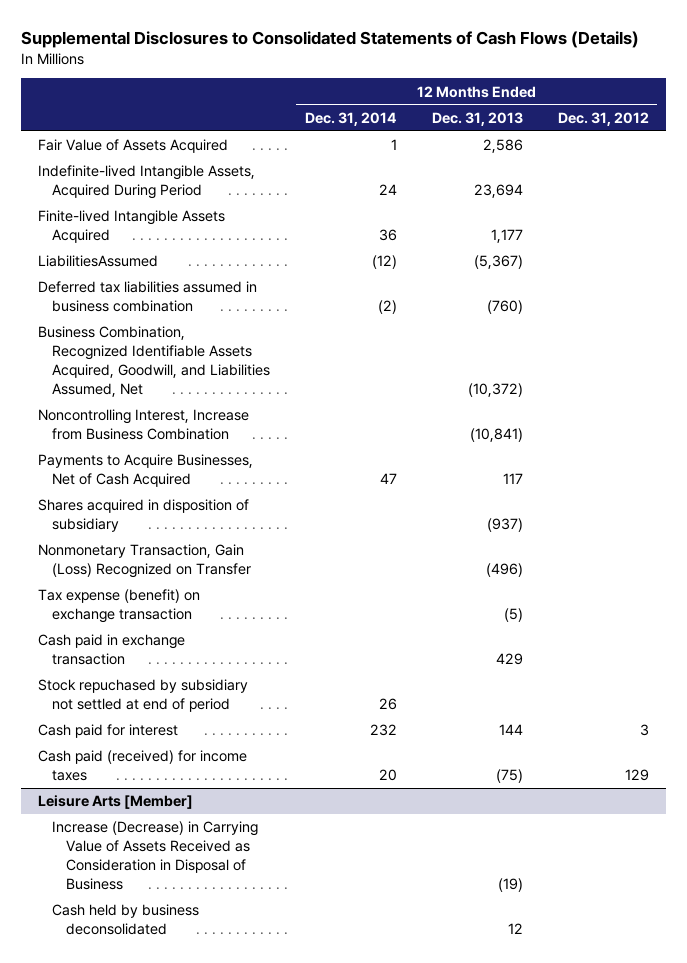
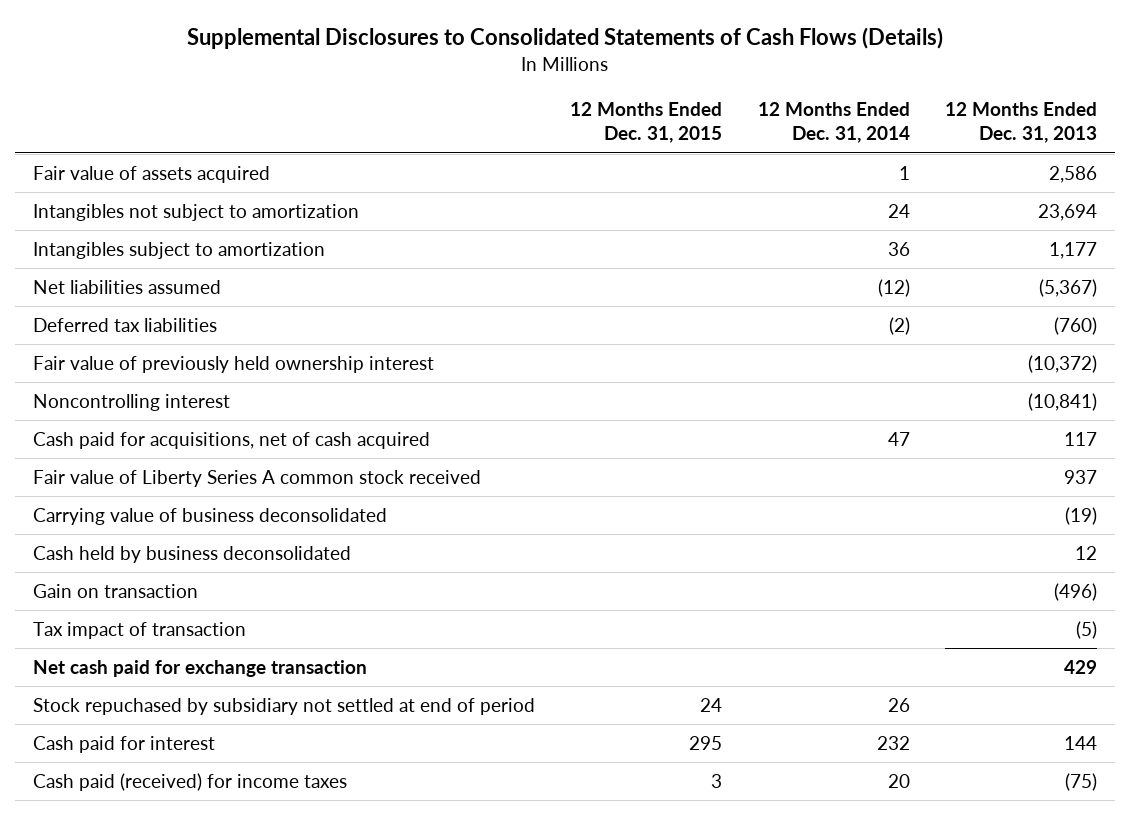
[557,111,649,126] Dec. 31, 2012 -> none
none -> [570,101,723,144] 12 Months Ended Dec. 31, 2015
[38,499,250,533] Shares acquired in disposition of subsidiary -> none
[38,139,229,154] Fair Value of Assets Acquired -> [32,166,270,184] Fair value of assets acquired
[38,165,256,200] Indefinite-lived Intangible Assets, Acquired During Period -> [32,204,359,222] Intangibles not subject to amortization
[38,210,226,244] Finite-lived Intangible Assets Acquired -> [32,242,325,260] Intangibles subject to amortization
[38,255,159,268] LiabilitiesAssumed -> [32,280,221,295] Net liabilities assumed
[38,281,258,313] Deferred tax liabilities assumed in business combination -> [32,318,217,333] Deferred tax liabilities
[38,326,271,397] Business Combination, Recognized Identifiable Assets Acquired, Goodwill, and Liabilities Assumed, Net -> [32,356,434,374] Fair value of previously held ownership interest
[38,409,250,441] Noncontrolling Interest, Increase from Business Combination -> [32,394,230,412] Noncontrolling interest
[38,454,254,488] Payments to Acquire Businesses, Net of Cash Acquired -> [32,432,430,450] Cash paid for acquisitions, net of cash acquired
none -> [32,470,481,488] Fair value of Liberty Series A common stock received
none -> [32,508,387,526] Carrying value of business deconsolidated
none -> [32,546,351,564] Cash held by business deconsolidated
[38,544,252,579] Nonmonetary Transaction, Gain (Loss) Recognized on Transfer -> [32,584,198,599] Gain on transaction
[38,589,201,624] Tax expense (benefit) on exchange transaction -> [32,622,246,640] Tax impact of transaction
[38,634,186,666] Cash paid in exchange transaction -> [32,660,367,678] Net cash paid for exchange transaction
[38,795,194,810] Leisure Arts [Member] -> none
[52,821,259,890] Increase (Decrease) in Carrying Value of Assets Received as Consideration in Disposal of Business -> none
[52,904,200,936] Cash held by business deconsolidated -> none

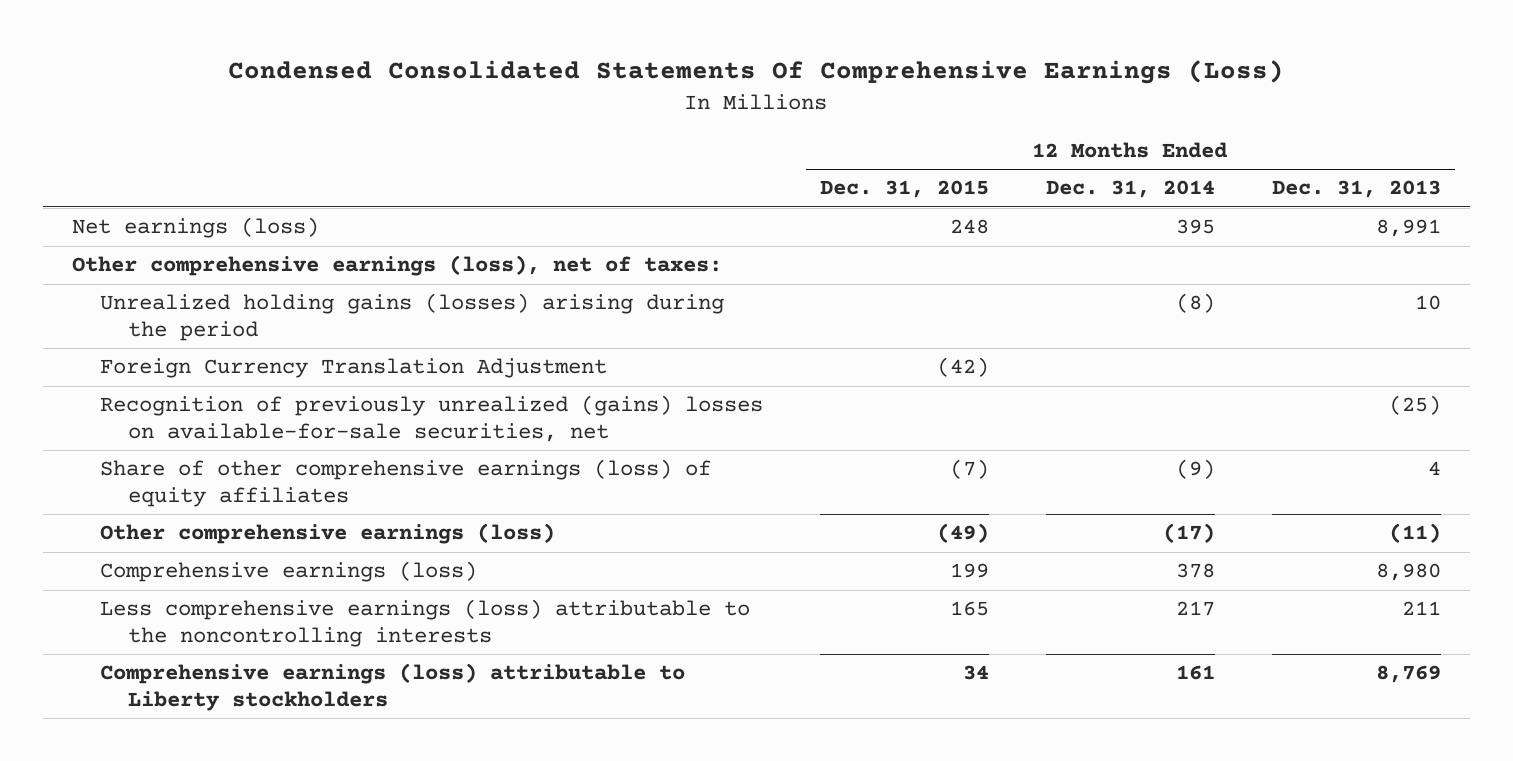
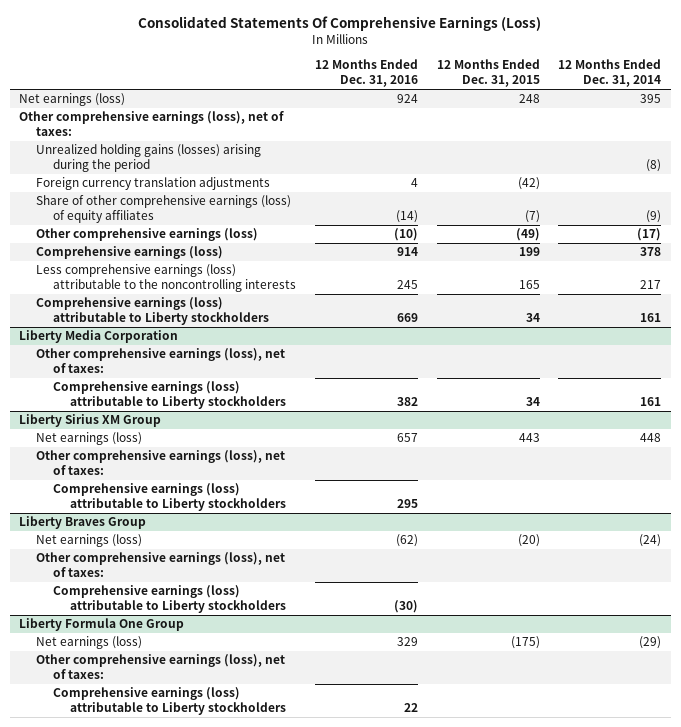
[228,60,1285,85] Condensed Consolidated Statements Of Comprehensive Earnings (Loss) -> [138,16,542,32] Consolidated Statements Of Comprehensive Earnings (Loss)
[1272,180,1442,199] Dec. 31, 2013 -> none
none -> [314,59,418,88] 12 Months Ended Dec. 31, 2016
[99,395,763,442] Recognition of previously unrealized (gains) losses on available-for-sale securities, net -> none
[99,358,607,379] Foreign Currency Translation Adjustment -> [36,177,271,191] Foreign currency translation adjustments
none -> [19,330,179,344] Liberty Media Corporation
none -> [36,348,286,374] Other comprehensive earnings (loss), net of taxes:
none -> [53,381,287,410] Comprehensive earnings (loss) attributable to Liberty stockholders
none -> [19,414,162,428] Liberty Sirius XM Group
none -> [36,432,143,446] Net earnings (loss)
none -> [36,450,286,476] Other comprehensive earnings (loss), net of taxes:
none -> [53,483,287,512] Comprehensive earnings (loss) attributable to Liberty stockholders
none -> [19,516,147,530] Liberty Braves Group
none -> [36,534,143,548] Net earnings (loss)
none -> [36,552,286,578] Other comprehensive earnings (loss), net of taxes:
none -> [53,585,287,614] Comprehensive earnings (loss) attributable to Liberty stockholders
none -> [19,618,185,632] Liberty Formula One Group
none -> [36,636,143,650] Net earnings (loss)
none -> [36,654,286,680] Other comprehensive earnings (loss), net of taxes:
none -> [53,687,287,716] Comprehensive earnings (loss) attributable to Liberty stockholders

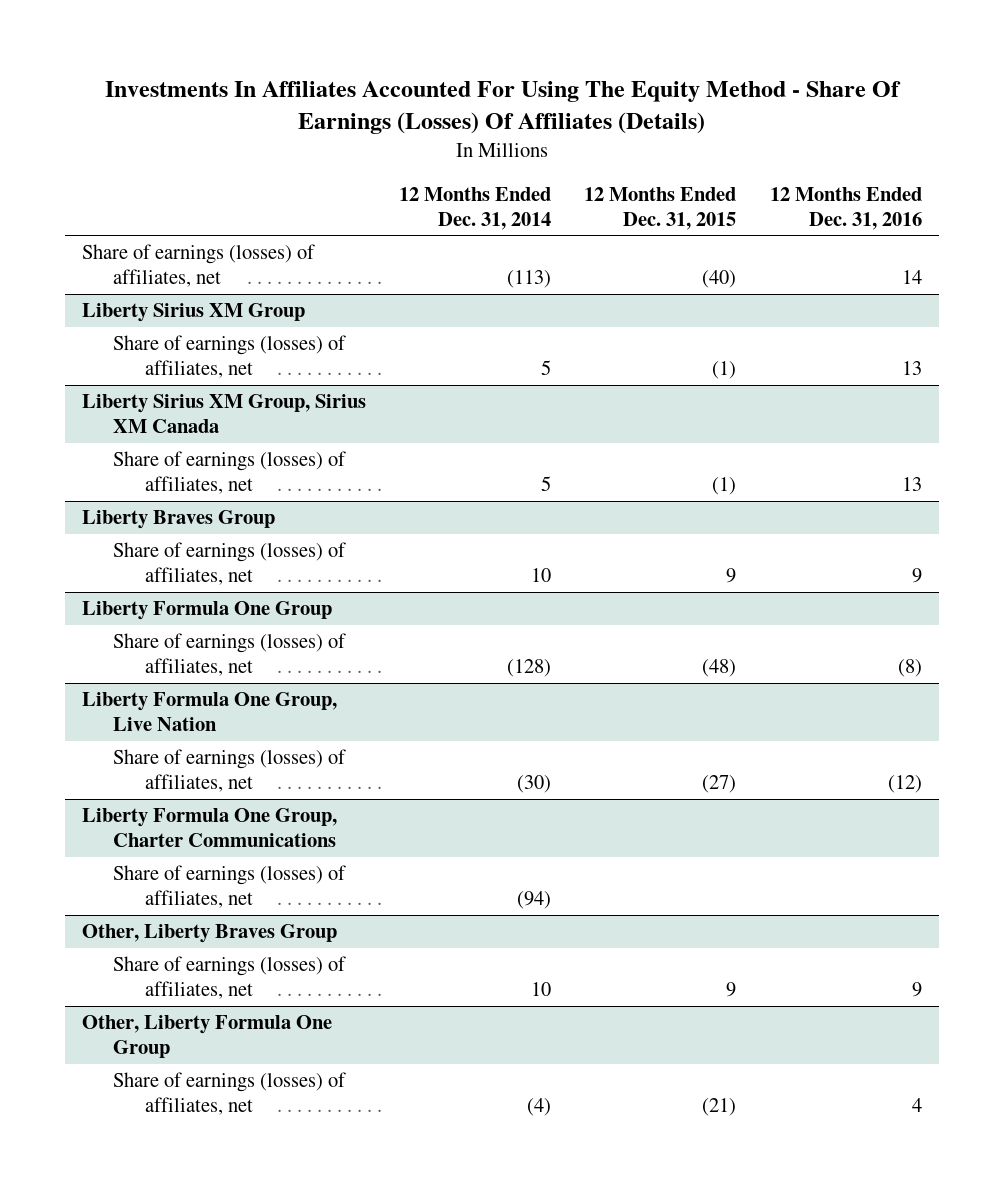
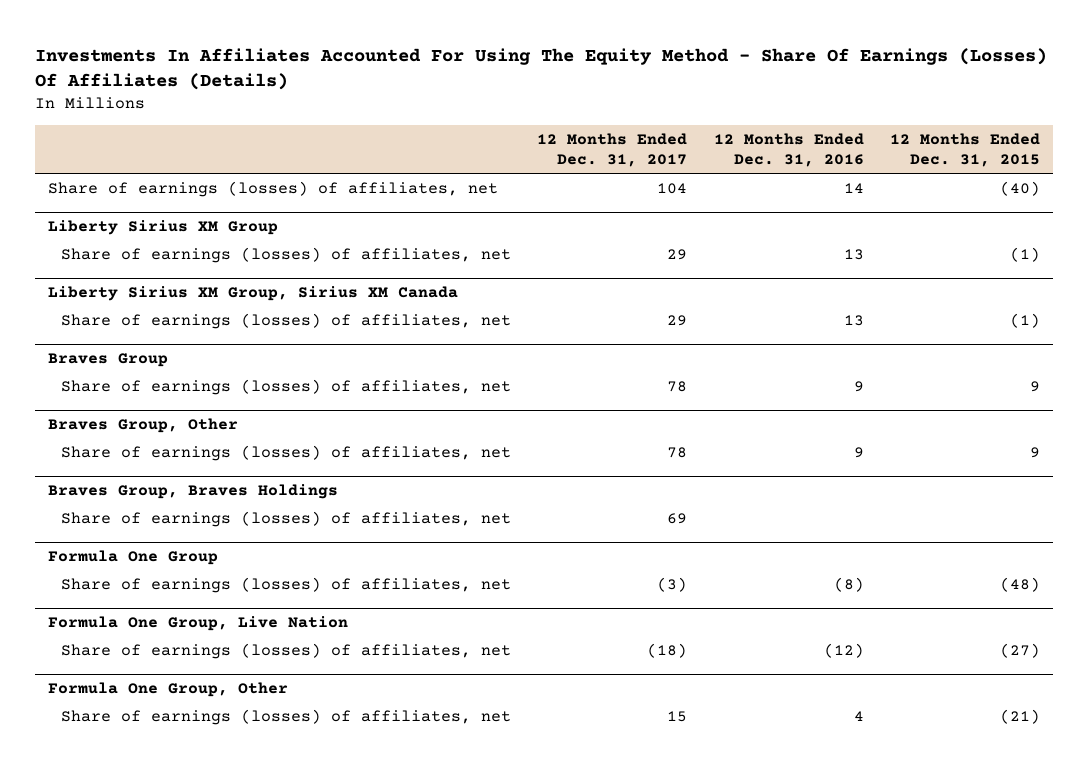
[398,187,551,230] 12 Months Ended Dec. 31, 2014 -> none
none -> [537,132,688,167] 12 Months Ended Dec. 31, 2017
[81,510,275,530] Liberty Braves Group -> [48,352,169,367] Braves Group
none -> [48,417,239,433] Braves Group, Other
none -> [60,444,511,461] Share of earnings (losses) of affiliates, net
none -> [48,483,339,499] Braves Group, Braves Holdings
none -> [60,510,511,527] Share of earnings (losses) of affiliates, net
[81,601,332,621] Liberty Formula One Group -> [48,549,219,565] Formula One Group
[81,692,337,732] Liberty Formula One Group, Live Nation -> [48,615,349,631] Formula One Group, Live Nation
[81,808,337,848] Liberty Formula One Group, Charter Communications -> none
[113,865,347,909] Share of earnings (losses) of affiliates, net -> none
[81,924,337,944] Other, Liberty Braves Group -> none
[113,956,347,1000] Share of earnings (losses) of affiliates, net -> none
[81,1015,332,1059] Other, Liberty Formula One Group -> [48,681,289,697] Formula One Group, Other

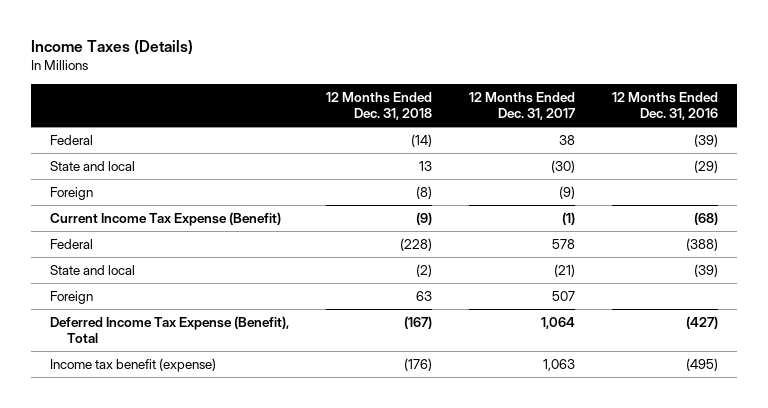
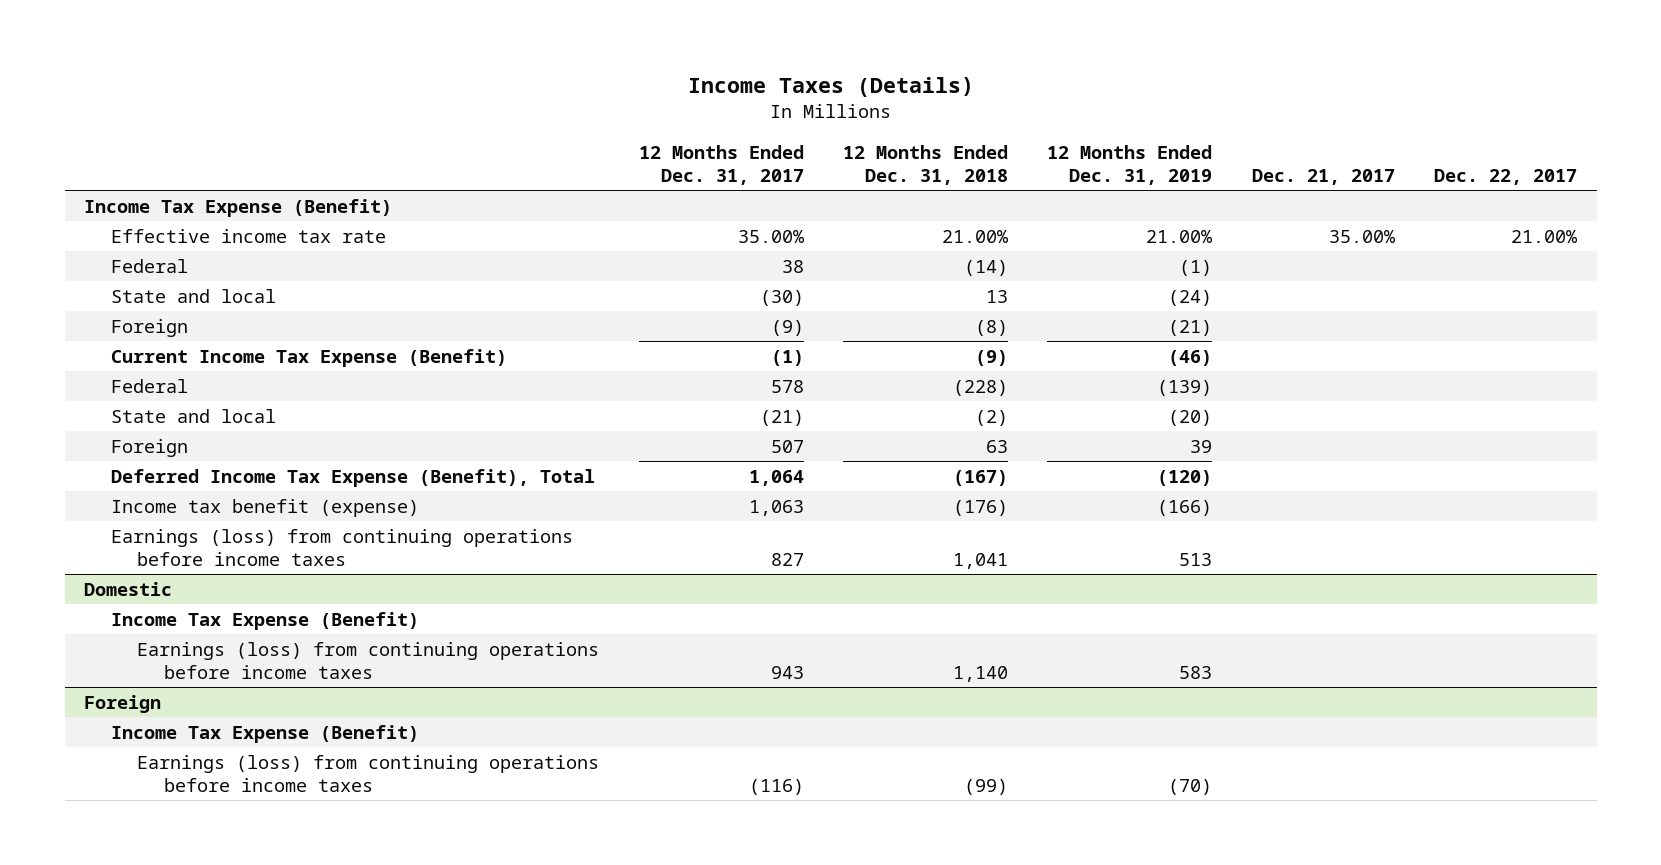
[612,91,719,120] 12 Months Ended Dec. 31, 2016 -> none
none -> [1047,144,1213,185] 12 Months Ended Dec. 31, 2019
none -> [1251,168,1395,185] Dec. 21, 2017
none -> [1434,168,1578,185] Dec. 22, 2017
none -> [84,198,393,217] Income Tax Expense (Benefit)
none -> [110,228,386,243] Effective income tax rate
none -> [110,528,573,566] Earnings (loss) from continuing operations before income taxes
none -> [84,581,173,596] Domestic
none -> [110,611,419,630] Income Tax Expense (Benefit)
none -> [137,641,600,679] Earnings (loss) from continuing operations before income taxes
none -> [84,694,162,713] Foreign
none -> [110,724,419,743] Income Tax Expense (Benefit)
none -> [137,754,600,792] Earnings (loss) from continuing operations before income taxes

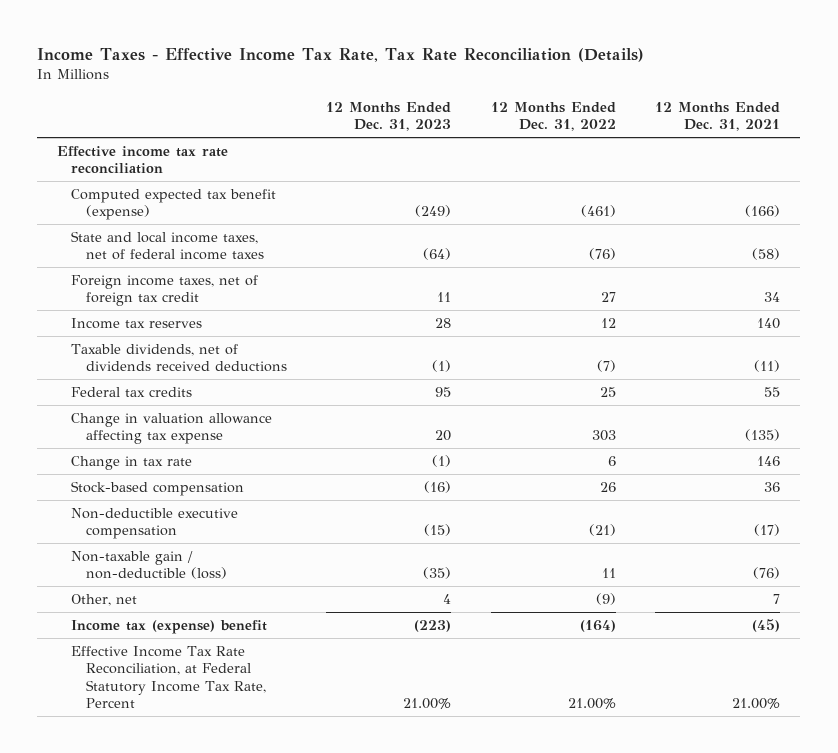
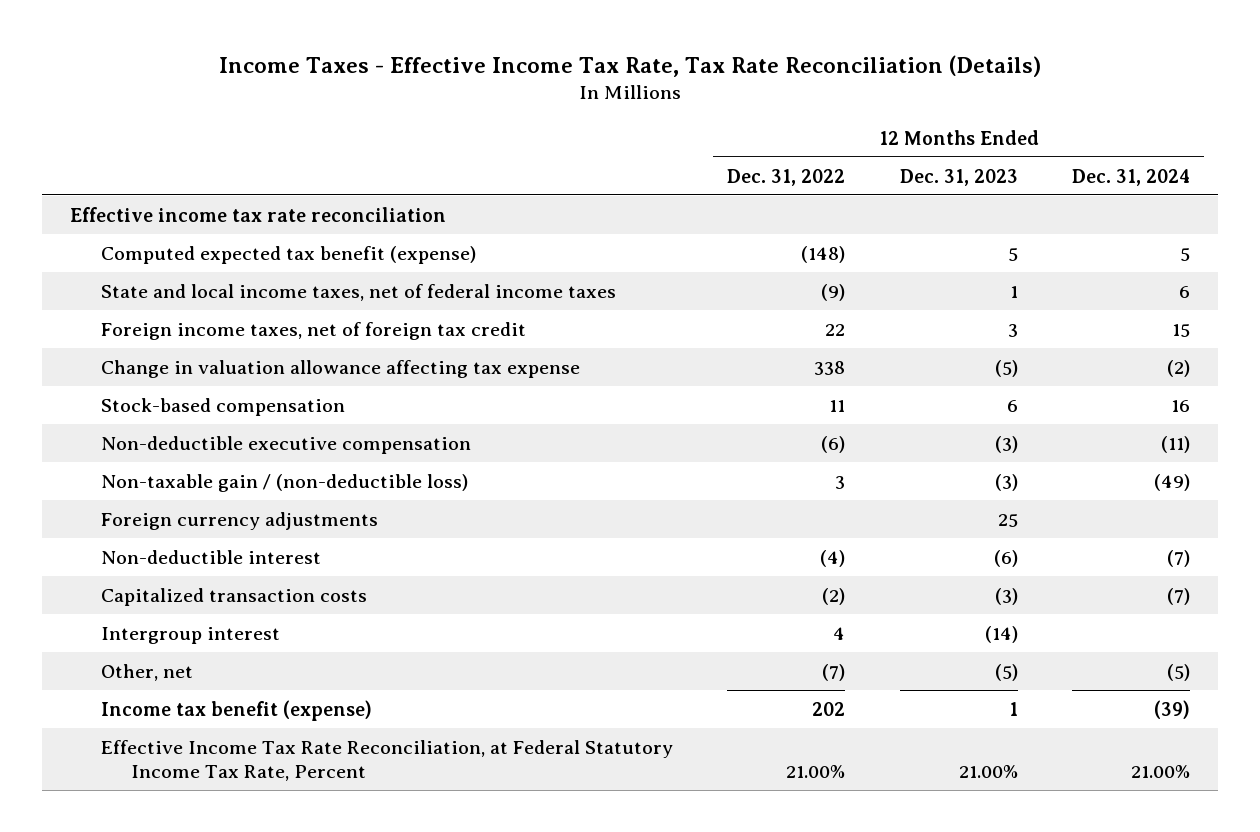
[655,101,781,132] 12 Months Ended Dec. 31, 2021 -> none
none -> [1072,168,1191,186] Dec. 31, 2024
[71,317,203,329] Income tax reserves -> none
[71,343,287,373] Taxable dividends, net of dividends received deductions -> none
[71,386,193,397] Federal tax credits -> none
[71,455,193,470] Change in tax rate -> none
[415,205,452,218] (249) -> [1007,247,1018,261] 5
[580,205,616,218] (461) -> [801,245,846,263] (148)
[423,248,452,261] (64) -> [1009,285,1018,298] 1
[588,248,616,261] (76) -> [821,283,846,301] (9)
[437,292,452,303] 11 -> [1007,323,1018,337] 3
[600,292,616,303] 27 -> [825,323,846,336] 22
[435,430,452,442] 20 -> [994,359,1018,377] (5)
[591,430,616,442] 303 -> [814,360,846,375] 338
[424,480,452,493] (16) -> [1006,399,1018,412] 6
[599,481,616,492] 26 -> [829,399,846,412] 11
[424,524,452,537] (15) -> [994,435,1018,453] (3)
[588,524,616,537] (21) -> [821,435,846,453] (6)
[71,550,227,580] Non-taxable gain / non-deductible (loss) -> [100,473,468,492] Non-taxable gain / (non-deductible loss)
[423,567,452,580] (35) -> [994,473,1018,491] (3)
[601,568,616,579] 11 -> [835,475,846,489] 3
none -> [100,511,378,530] Foreign currency adjustments
none -> [100,549,321,564] Non-deductible interest
none -> [100,587,367,606] Capitalized transaction costs
none -> [100,626,280,644] Intergroup interest
[443,593,452,604] 4 -> [994,663,1018,681] (5)
[595,592,616,605] (9) -> [822,663,846,681] (7)
[71,619,268,634] Income tax (expense) benefit -> [100,699,372,721] Income tax benefit (expense)
[414,619,452,632] (223) -> [1008,701,1018,716] 1
[579,619,616,632] (164) -> [812,701,846,716] 202

